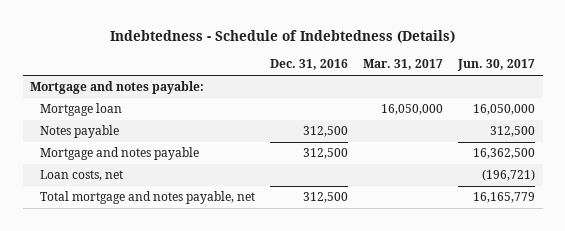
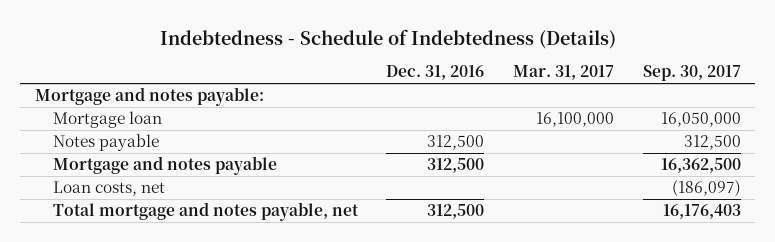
[457,59,536,72] Jun. 30, 2017 -> none
none -> [642,65,741,82] Sep. 30, 2017
[381,104,444,116] 16,050,000 -> [535,112,614,128] 16,100,000

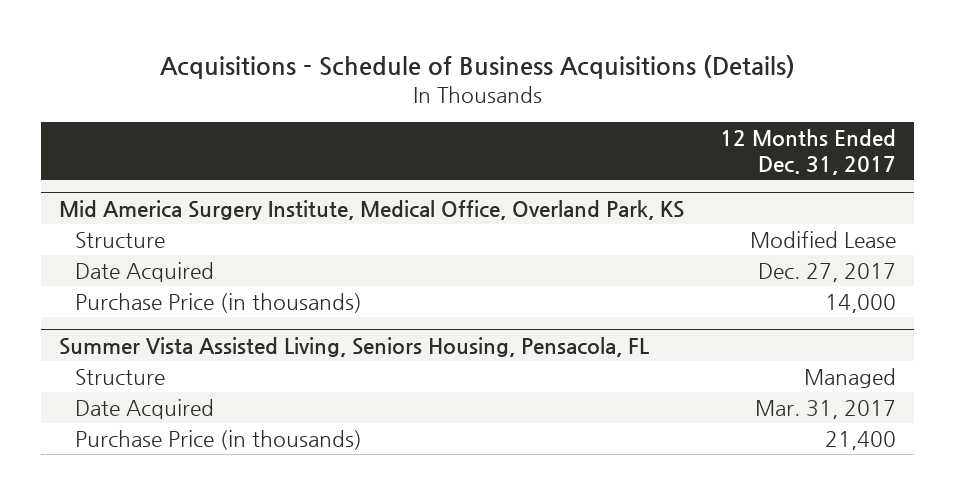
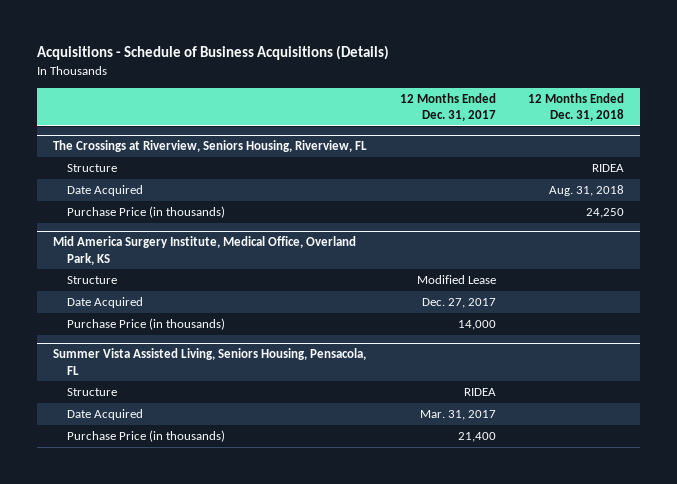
none -> [527,92,624,122] 12 Months Ended Dec. 31, 2018
none -> [53,140,368,153] The Crossings at Riverview, Seniors Housing, Riverview, FL
none -> [67,163,118,172] Structure
none -> [67,184,144,196] Date Acquired
none -> [67,205,226,218] Purchase Price (in thousands)
[804,367,897,388] Managed -> [463,387,496,396] RIDEA

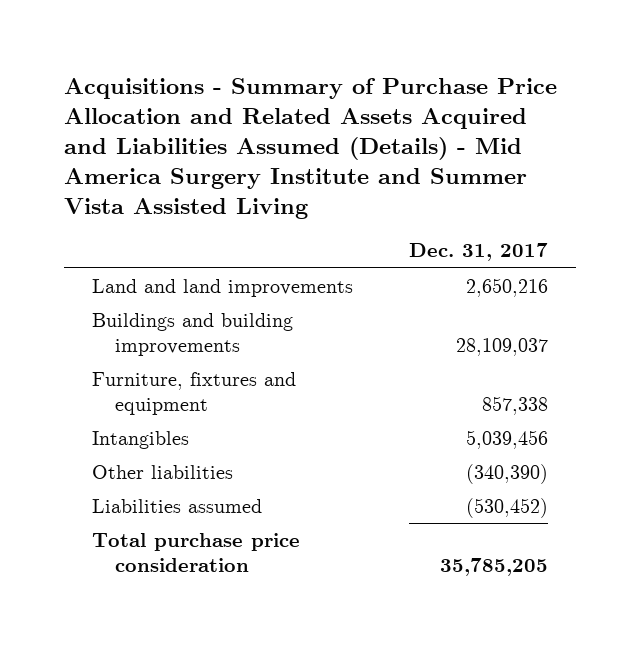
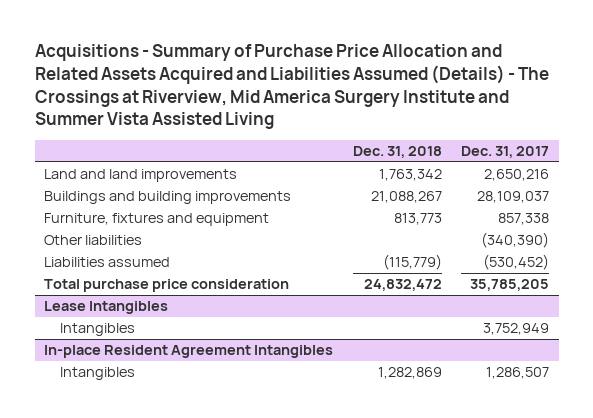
[63,77,557,220] Acquisitions - Summary of Purchase Price Allocation and Related Assets Acquired and Liabilities Assumed (Details) - Mid America Surgery Institute and Summer Vista Assisted Living -> [34,44,549,130] Acquisitions - Summary of Purchase Price Allocation and Related Assets Acquired and Liabilities Assumed (Details) - The Crossings at Riverview, Mid America Surgery Institute and Summer Vista Assisted Living
none -> [352,146,442,159] Dec. 31, 2018
[91,430,189,449] Intangibles -> none
none -> [44,301,169,315] Lease Intangibles
none -> [59,323,135,337] Intangibles
none -> [44,345,334,359] In-place Resident Agreement Intangibles
none -> [59,367,135,381] Intangibles

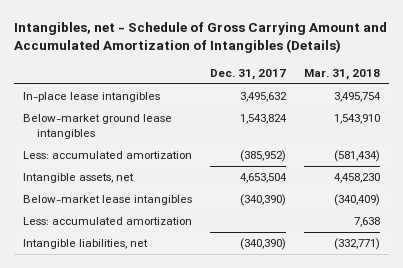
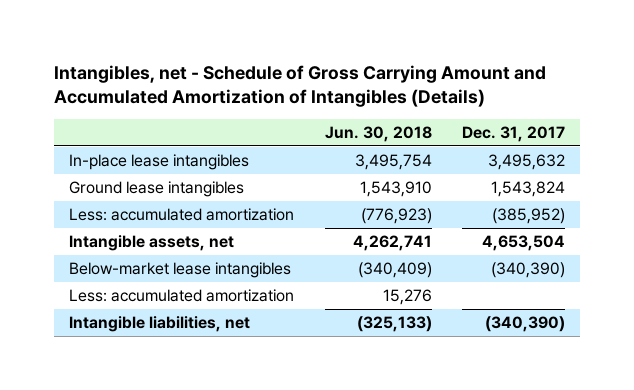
[303,69,380,81] Mar. 31, 2018 -> none
none -> [324,126,432,143] Jun. 30, 2018
[23,113,173,139] Below-market ground lease intangibles -> [69,180,245,197] Ground lease intangibles

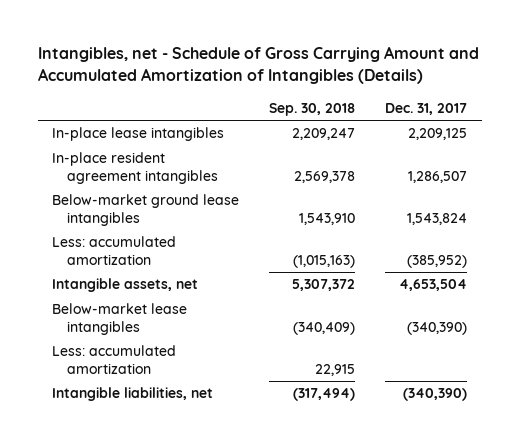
[324,126,432,143] Jun. 30, 2018 -> none
none -> [269,102,356,116] Sep. 30, 2018
[487,153,565,170] 3,495,632 -> [407,128,467,141] 2,209,125
none -> [52,152,218,184] In-place resident agreement intangibles
[69,180,245,197] Ground lease intangibles -> [52,194,240,226] Below-market ground lease intangibles

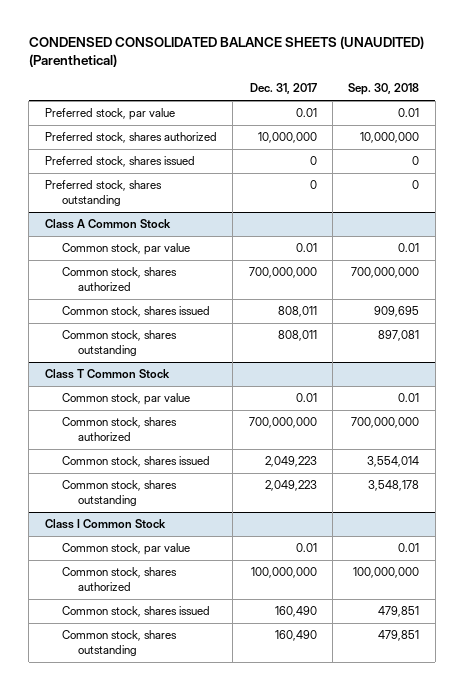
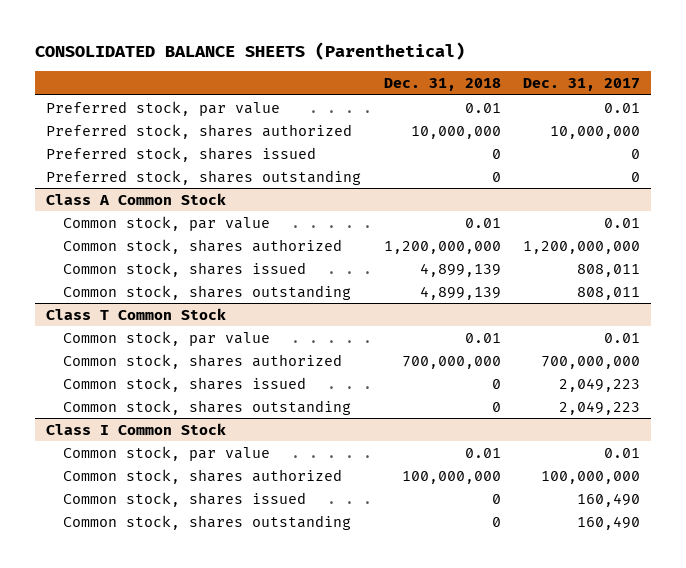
[28,35,424,67] CONDENSED CONSOLIDATED BALANCE SHEETS (UNAUDITED) (Parenthetical) -> [34,42,465,61] CONSOLIDATED BALANCE SHEETS (Parenthetical)
[348,83,420,96] Sep. 30, 2018 -> none
none -> [383,78,501,92] Dec. 31, 2018
[248,267,317,279] 700,000,000 -> [522,240,640,254] 1,200,000,000

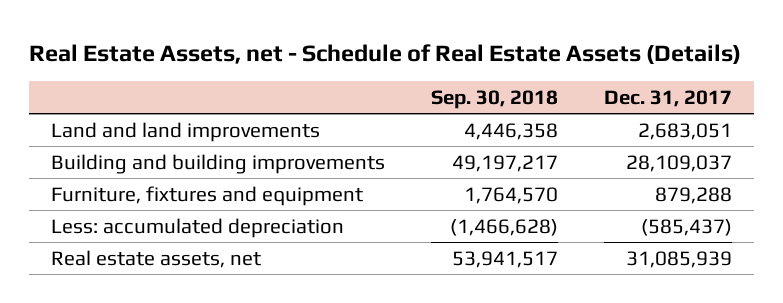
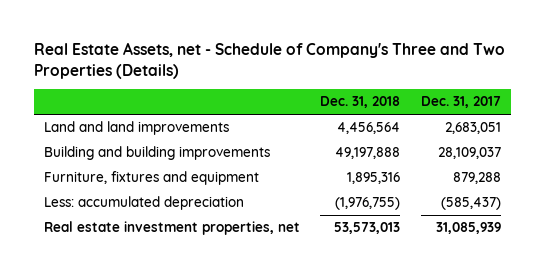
[28,43,741,64] Real Estate Assets, net - Schedule of Real Estate Assets (Details) -> [33,41,505,79] Real Estate Assets, net - Schedule of Company's Three and Two Properties (Details)
[431,90,559,110] Sep. 30, 2018 -> none
none -> [320,96,401,109] Dec. 31, 2018
[51,249,262,268] Real estate assets, net -> [44,221,301,236] Real estate investment properties, net

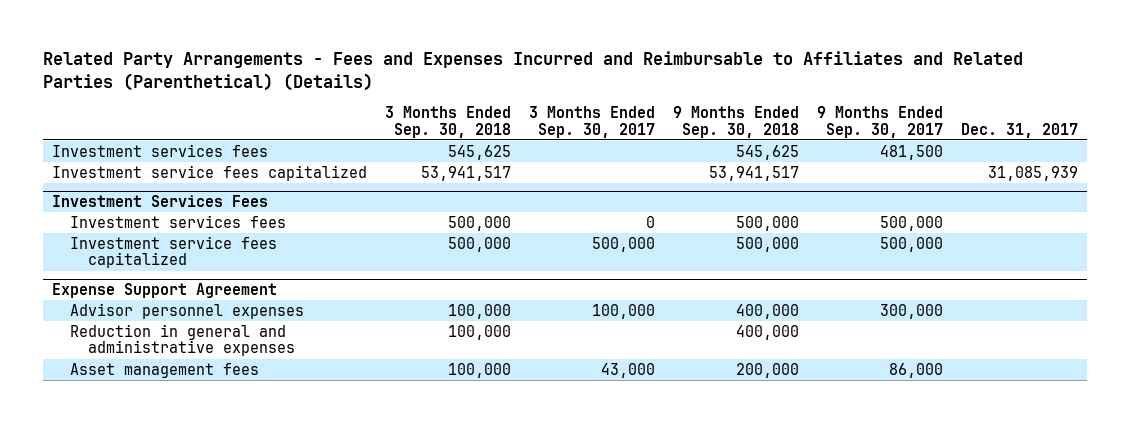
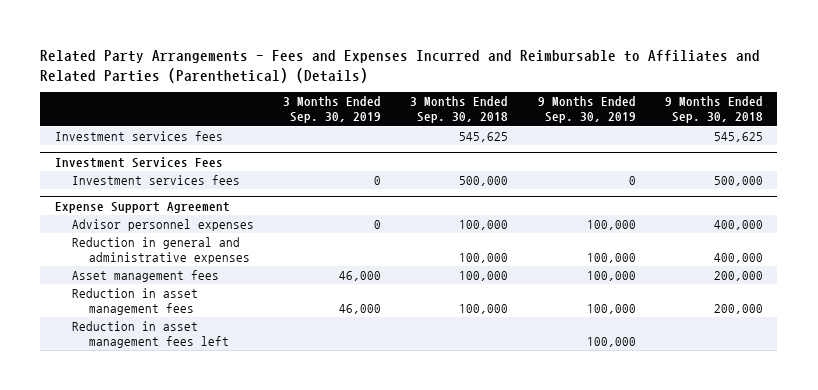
[528,106,655,138] 3 Months Ended Sep. 30, 2017 -> none
[816,106,943,138] 9 Months Ended Sep. 30, 2017 -> none
[960,122,1078,138] Dec. 31, 2017 -> none
none -> [283,96,382,124] 3 Months Ended Sep. 30, 2019
none -> [537,96,636,124] 9 Months Ended Sep. 30, 2019
[51,164,367,181] Investment service fees capitalized -> none
[70,235,278,269] Investment service fees capitalized -> none
none -> [72,288,199,316] Reduction in asset management fees
none -> [72,321,230,349] Reduction in asset management fees left

